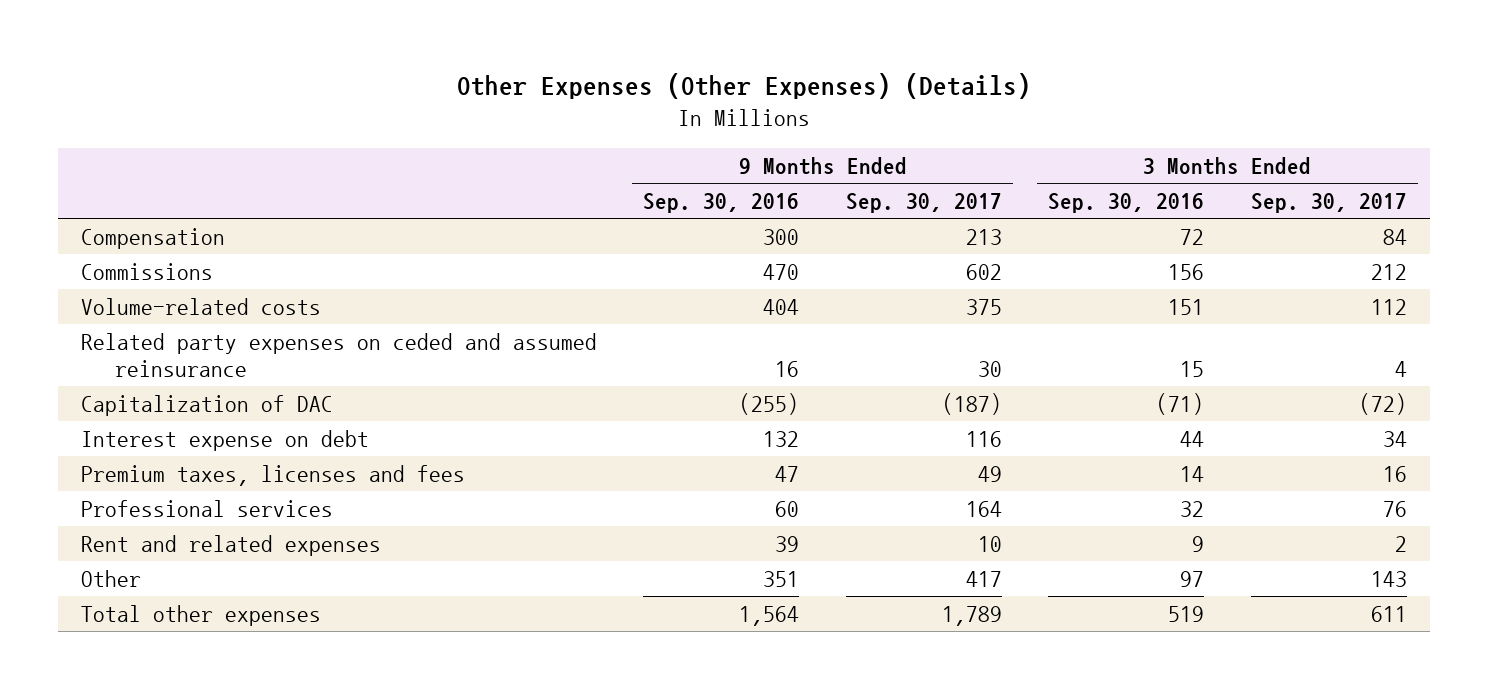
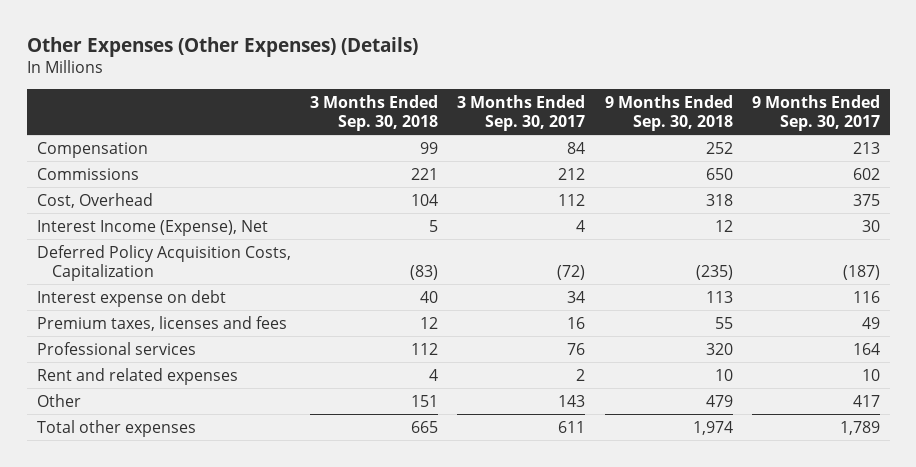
[643,193,800,214] Sep. 30, 2016 -> none
[1048,193,1205,214] Sep. 30, 2016 -> none
none -> [309,94,438,132] 3 Months Ended Sep. 30, 2018
none -> [604,94,733,132] 9 Months Ended Sep. 30, 2018
[80,332,597,377] Related party expenses on ceded and assumed reinsurance -> none
[80,297,321,315] Volume-related costs -> [36,192,153,208] Cost, Overhead
none -> [36,219,268,236] Interest Income (Expense), Net
[80,394,333,416] Capitalization of DAC -> [36,244,291,282] Deferred Policy Acquisition Costs, Capitalization

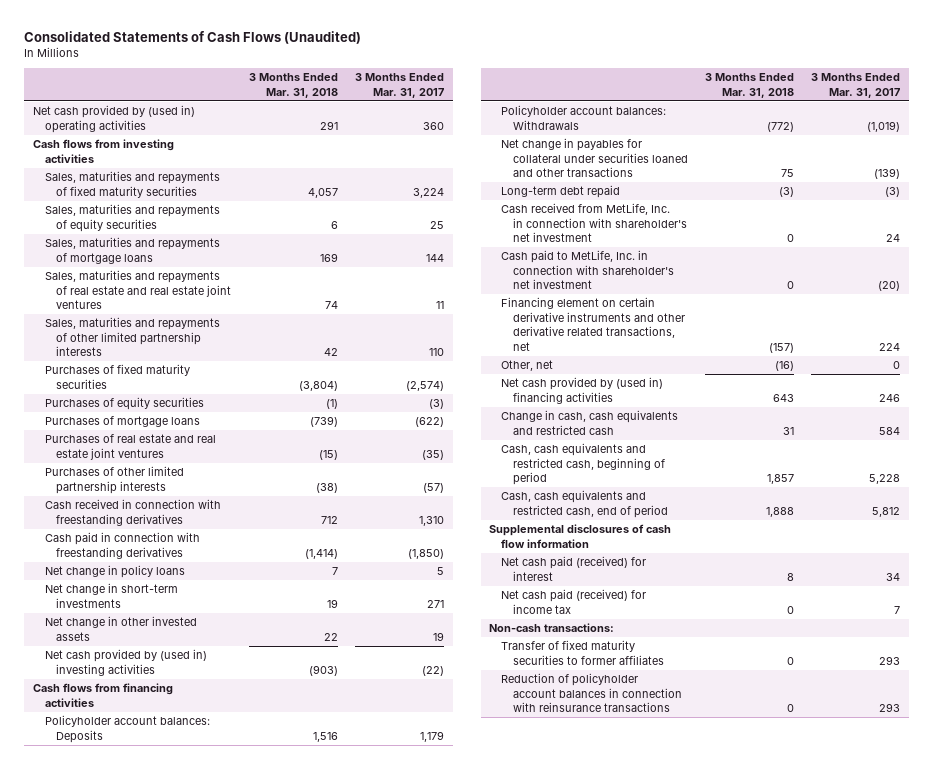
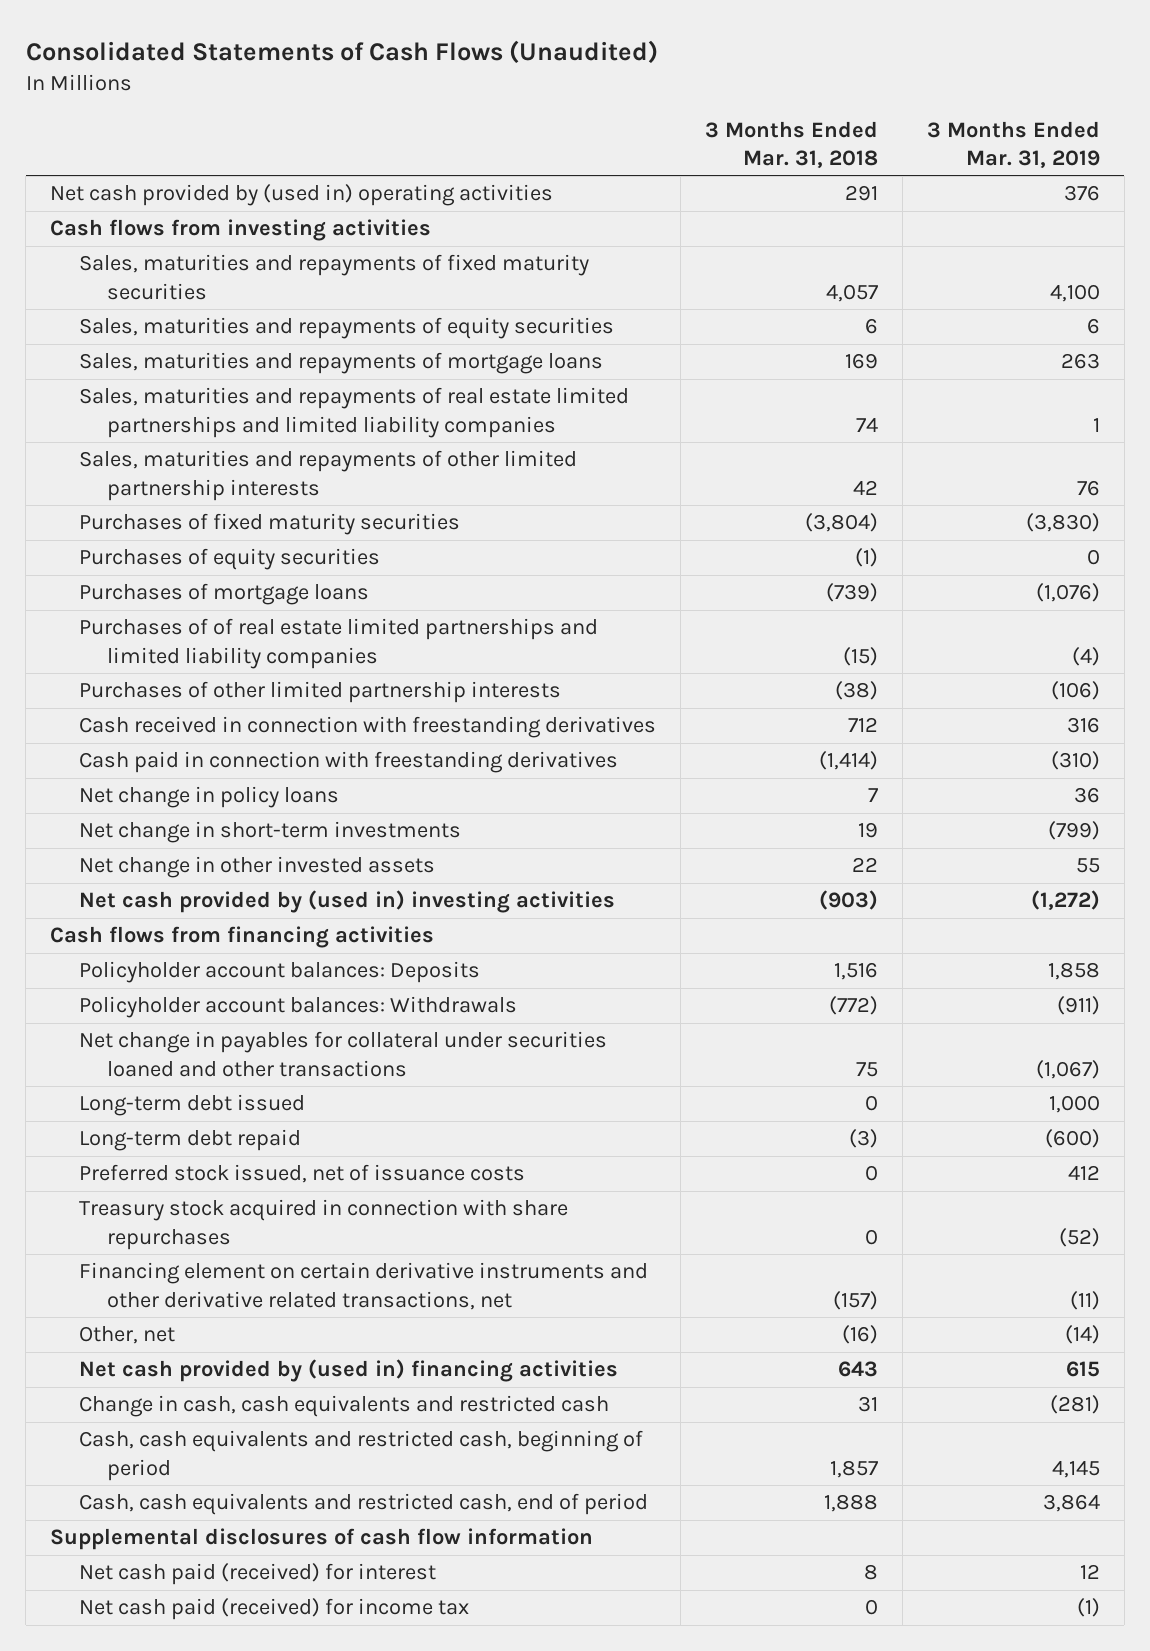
[354,73,444,98] 3 Months Ended Mar. 31, 2017 -> none
none -> [926,120,1100,168] 3 Months Ended Mar. 31, 2019
[44,270,232,310] Sales, maturities and repayments of real estate and real estate joint ventures -> [78,387,629,438] Sales, maturities and repayments of real estate limited partnerships and limited liability companies
[44,434,216,460] Purchases of real estate and real estate joint ventures -> [78,618,598,669] Purchases of of real estate limited partnerships and limited liability companies
none -> [78,1094,305,1117] Long-term debt issued
[501,203,687,243] Cash received from MetLife, Inc. in connection with shareholder's net investment -> none
[501,250,674,290] Cash paid to MetLife, Inc. in connection with shareholder's net investment -> none
none -> [78,1164,525,1184] Preferred stock issued, net of issuance costs
none -> [78,1199,568,1250] Treasury stock acquired in connection with share repurchases
[489,623,615,633] Non-cash transactions: -> none
[501,640,664,665] Transfer of fixed maturity securities to former affiliates -> none
[501,673,682,713] Reduction of policyholder account balances in connection with reinsurance transactions -> none

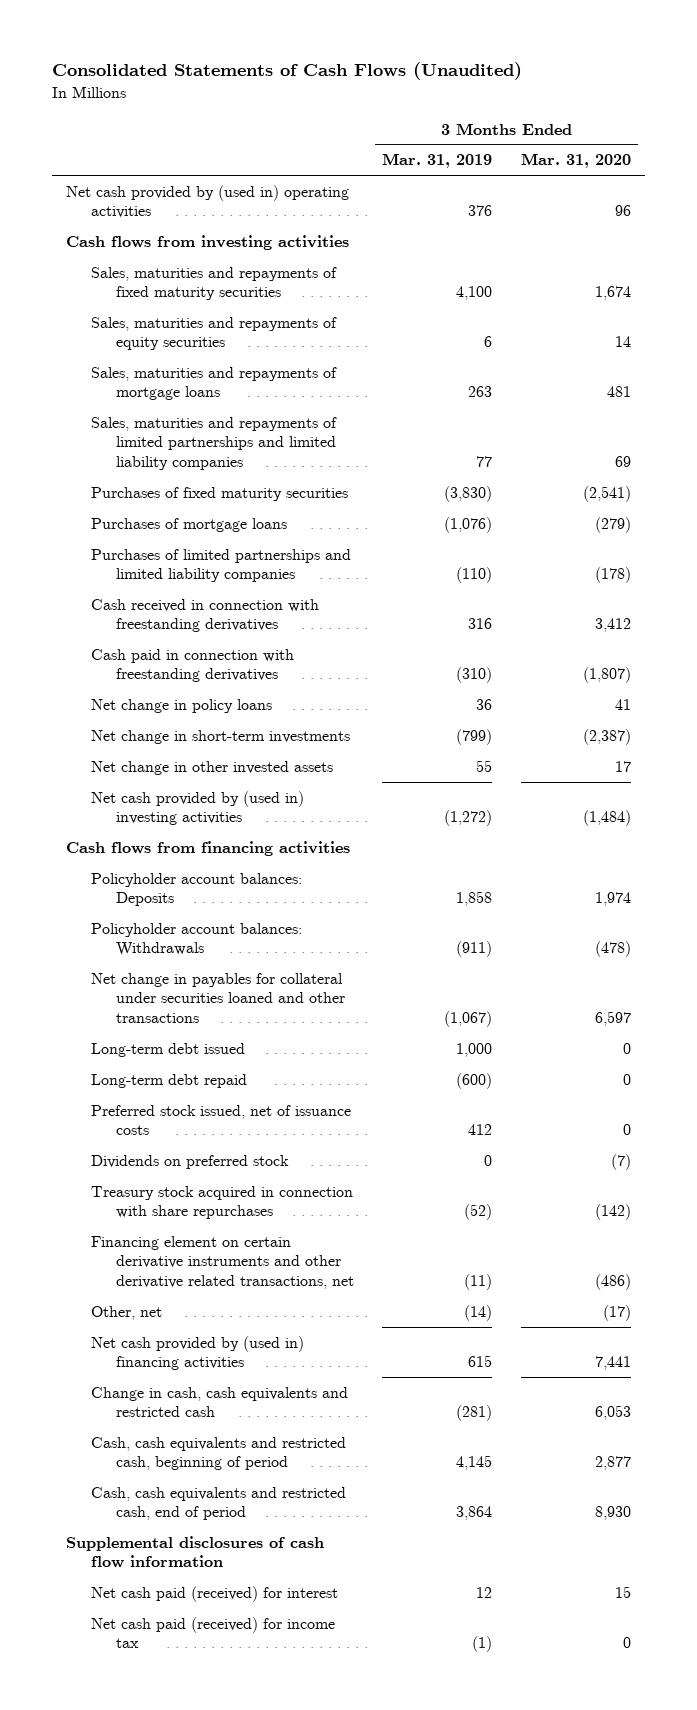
[704,120,878,168] 3 Months Ended Mar. 31, 2018 -> none
none -> [520,153,631,169] Mar. 31, 2020
[78,387,629,438] Sales, maturities and repayments of real estate limited partnerships and limited liability companies -> none
[78,450,577,501] Sales, maturities and repayments of other limited partnership interests -> [91,416,338,471] Sales, maturities and repayments of limited partnerships and limited liability companies
[1076,479,1100,496] 76 -> [476,456,493,468] 77
[78,548,380,571] Purchases of equity securities -> none
[78,618,598,669] Purchases of of real estate limited partnerships and limited liability companies -> none
[78,681,561,704] Purchases of other limited partnership interests -> [91,548,352,583] Purchases of limited partnerships and limited liability companies
[1050,681,1100,701] (106) -> [456,567,493,584] (110)
none -> [91,1154,290,1169] Dividends on preferred stock

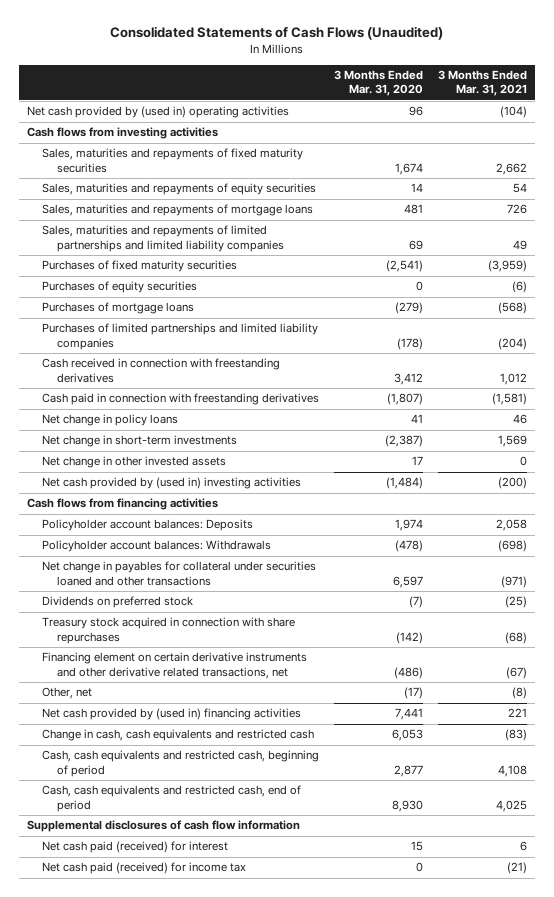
[382,153,493,169] Mar. 31, 2019 -> none
none -> [438,70,528,97] 3 Months Ended Mar. 31, 2021
none -> [42,281,198,294] Purchases of equity securities
[91,1042,246,1057] Long-term debt issued -> none
[91,1073,248,1088] Long-term debt repaid -> none
[91,1104,352,1136] Preferred stock issued, net of issuance costs -> none

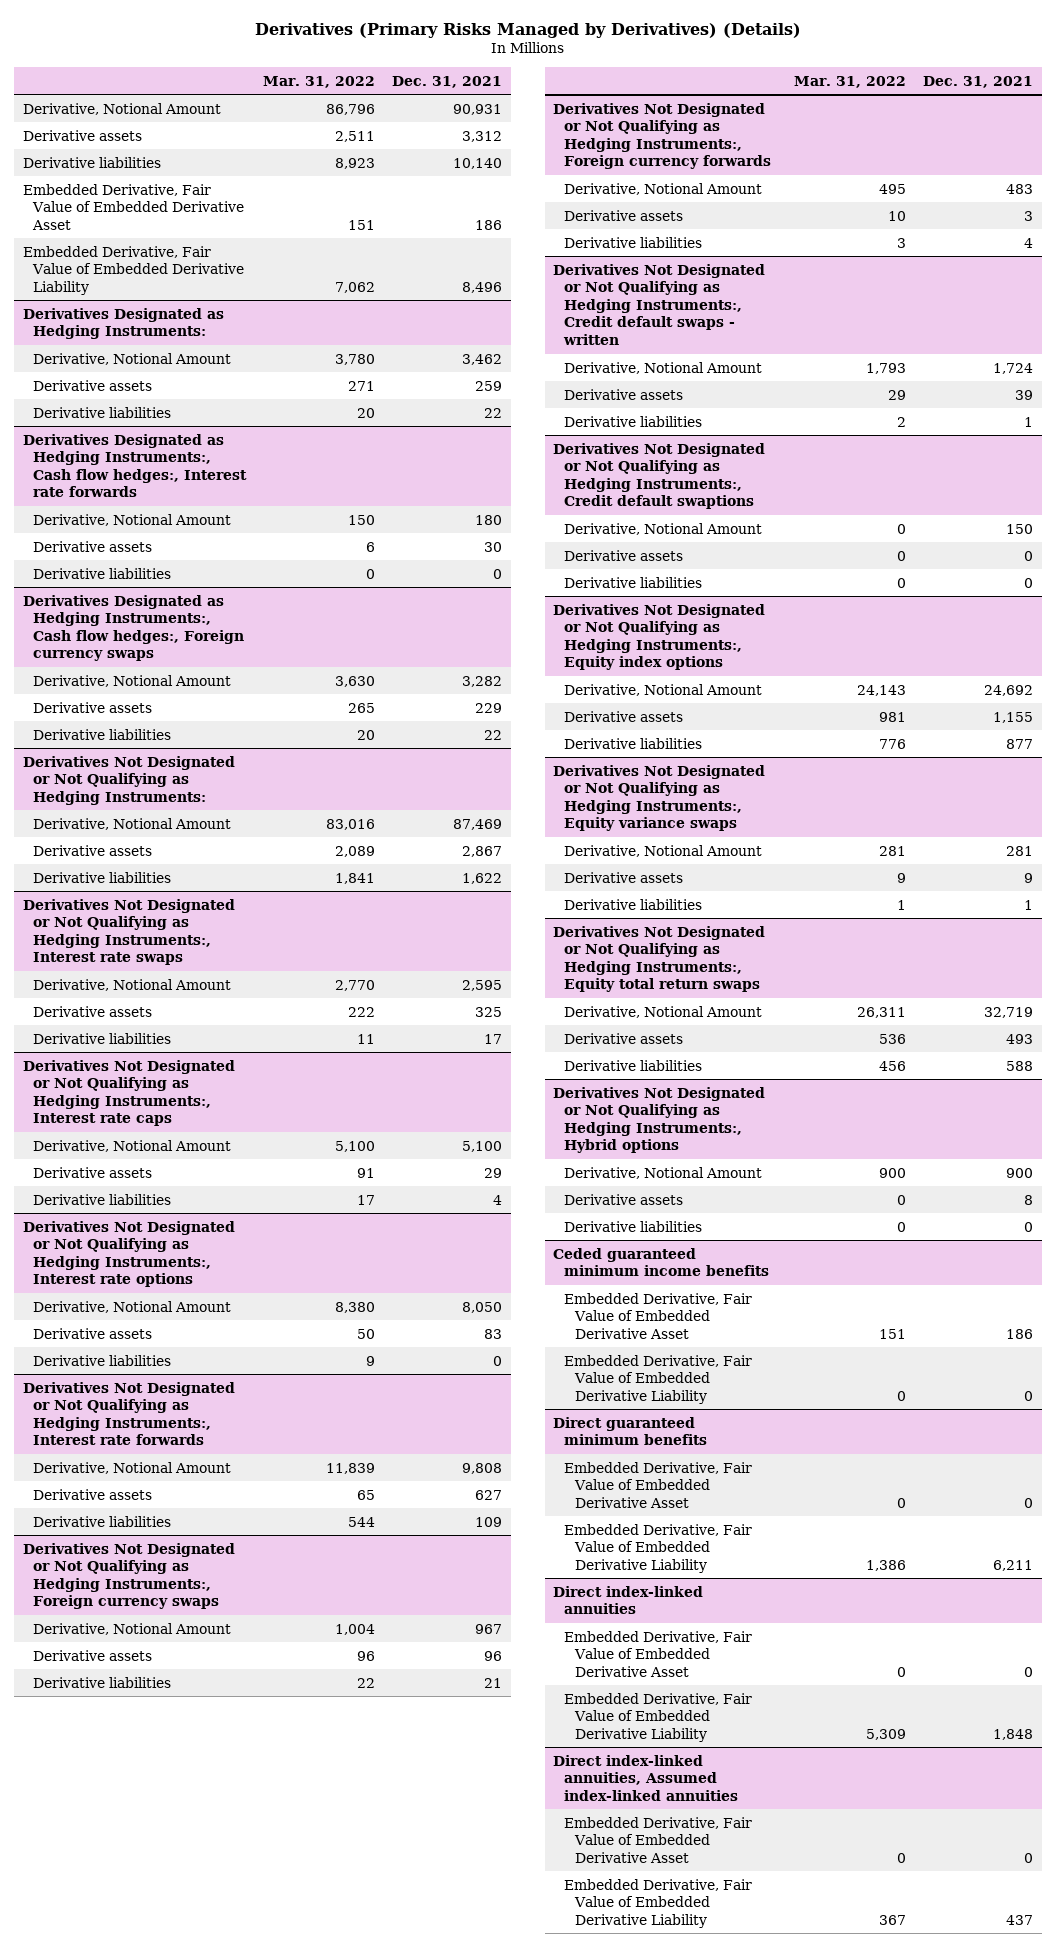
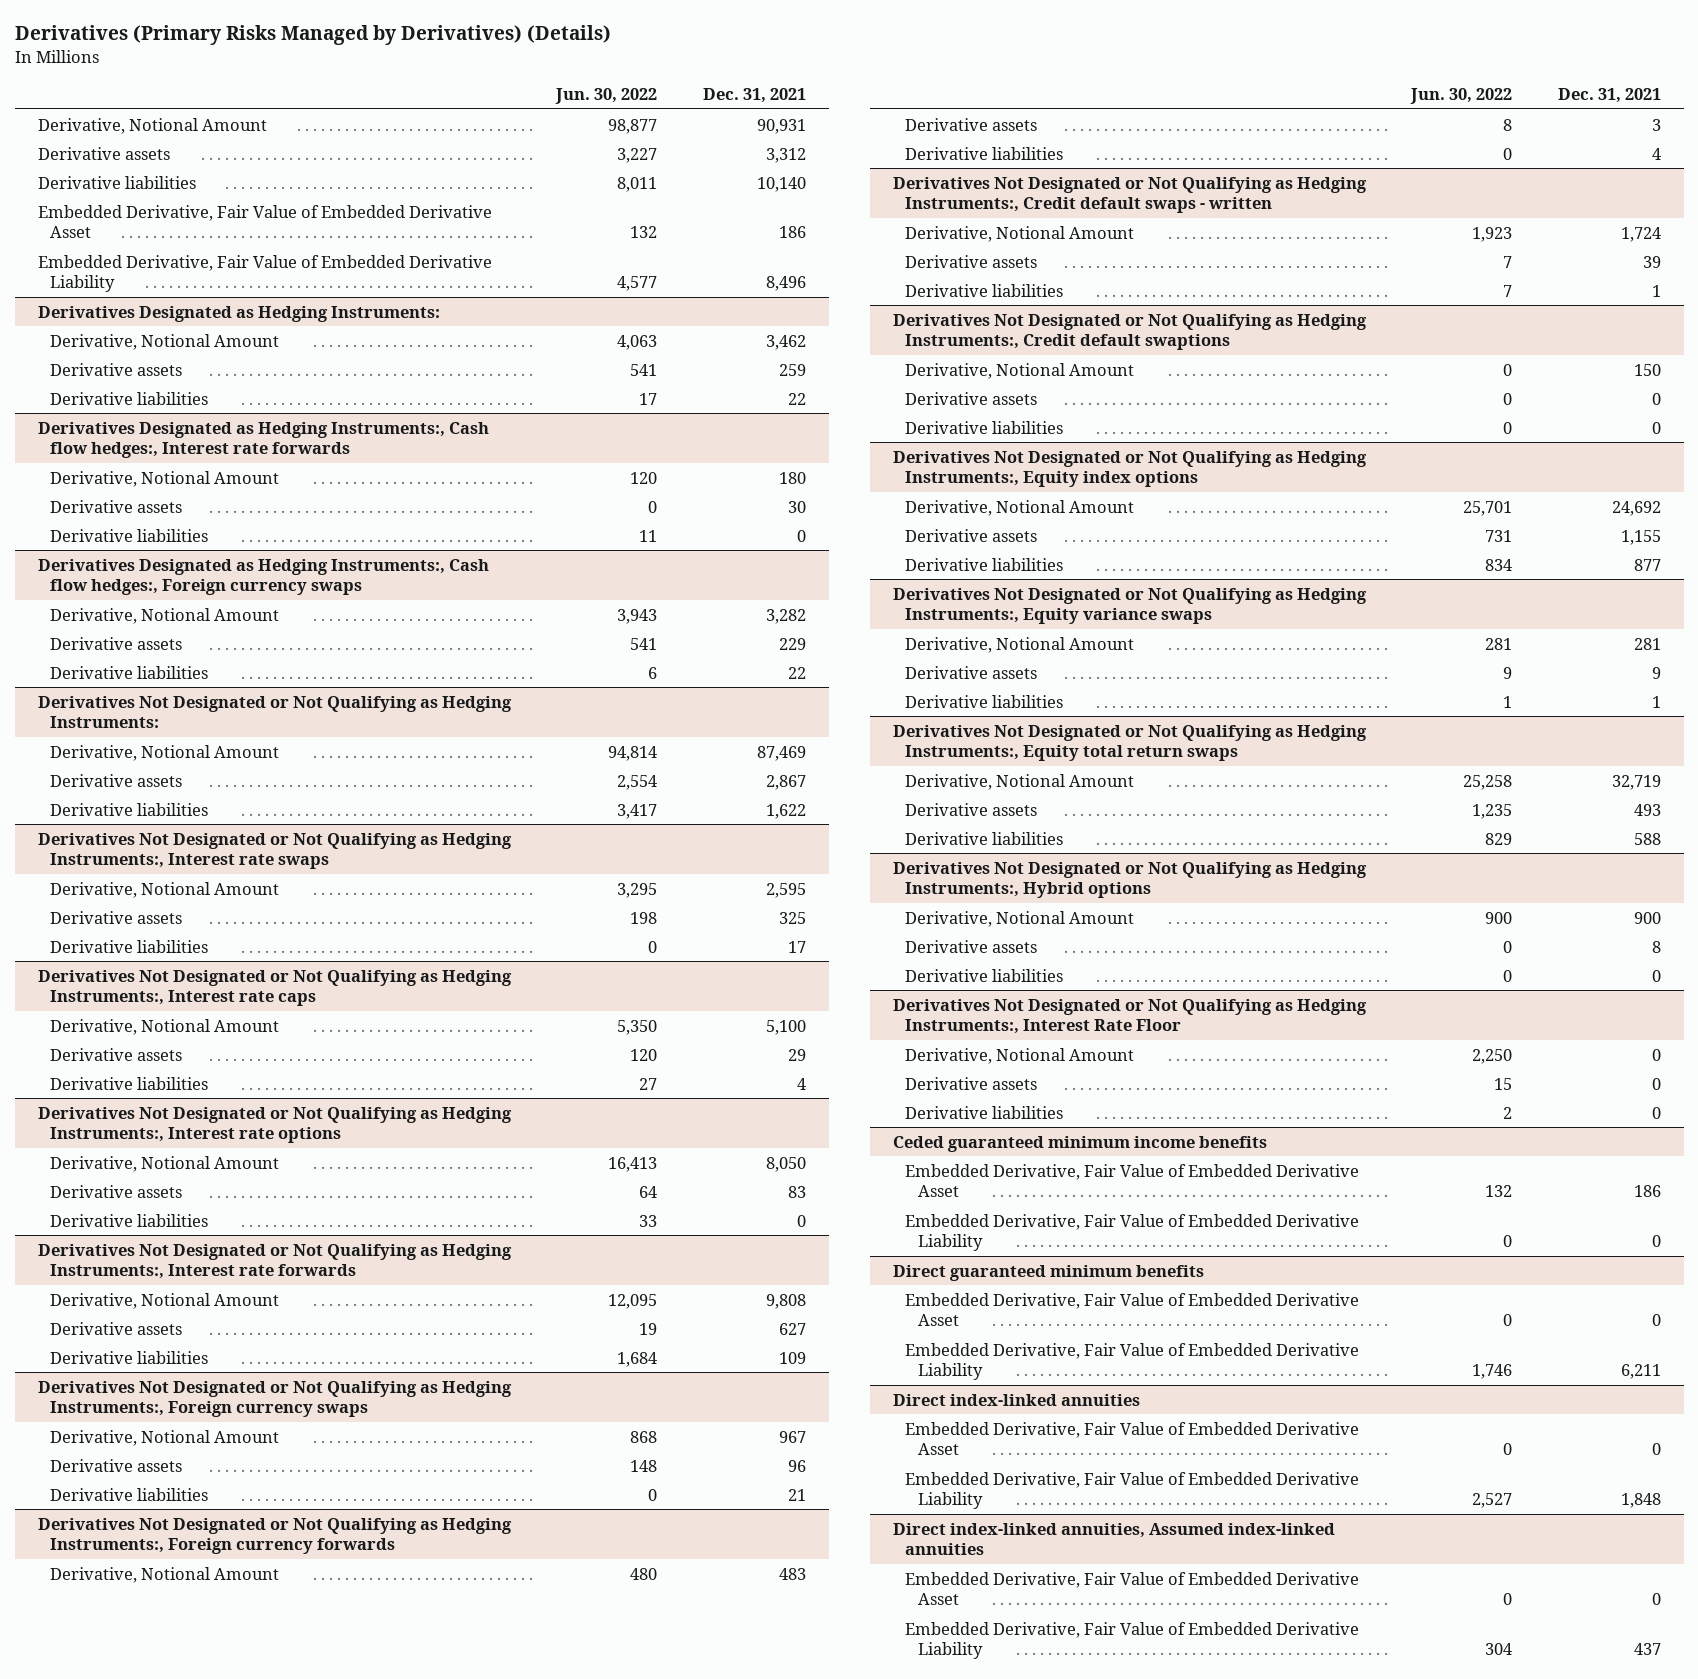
[263,75,376,88] Mar. 31, 2022 -> none
none -> [555,87,658,104] Jun. 30, 2022
none -> [892,998,1367,1035] Derivatives Not Designated or Not Qualifying as Hedging Instruments:, Interest Rate Floor
none -> [905,1047,1135,1064] Derivative, Notional Amount
none -> [905,1076,1038,1090] Derivative assets
none -> [905,1105,1064,1119] Derivative liabilities

